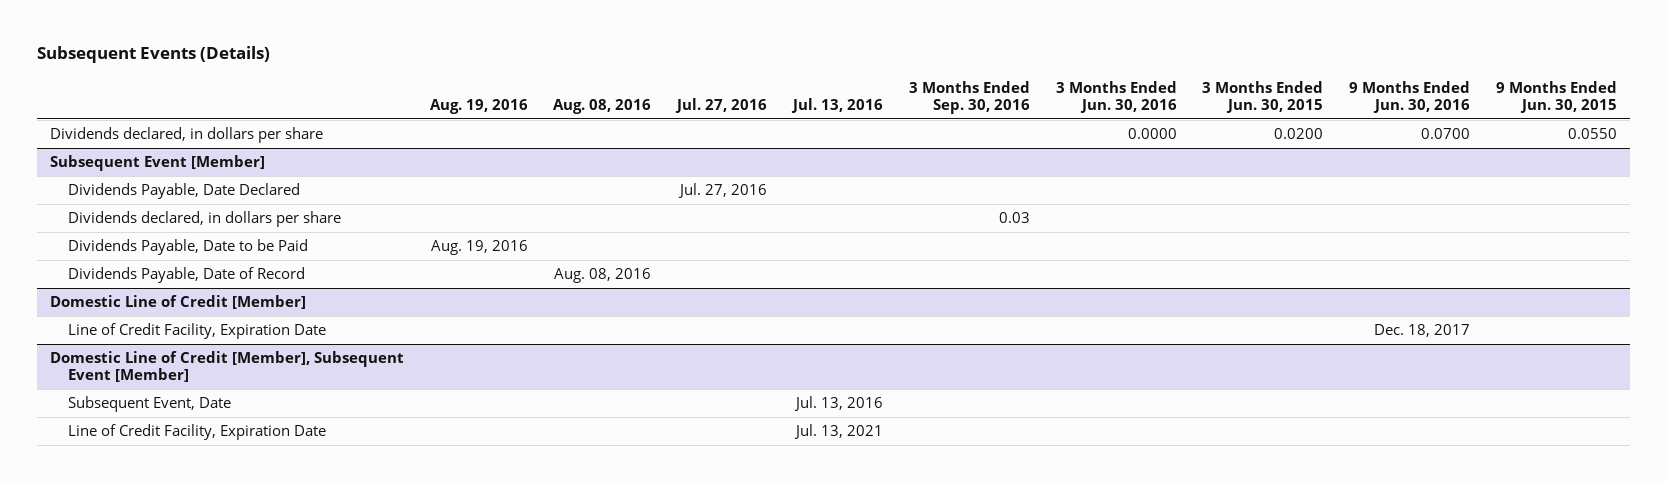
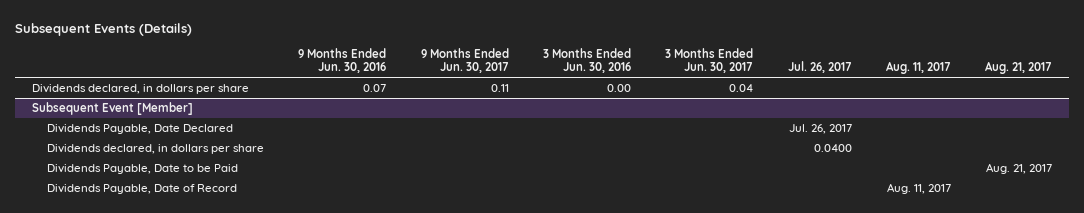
[429,98,528,114] Aug. 19, 2016 -> none
[553,98,652,114] Aug. 08, 2016 -> none
[675,97,768,113] Jul. 27, 2016 -> none
[790,97,883,113] Jul. 13, 2016 -> none
[908,80,1030,114] 3 Months Ended Sep. 30, 2016 -> none
[1202,80,1324,113] 3 Months Ended Jun. 30, 2015 -> none
[1495,80,1617,113] 9 Months Ended Jun. 30, 2015 -> none
none -> [420,48,509,74] 9 Months Ended Jun. 30, 2017
none -> [665,48,754,74] 3 Months Ended Jun. 30, 2017
none -> [787,61,852,74] Jul. 26, 2017
none -> [885,61,951,75] Aug. 11, 2017
none -> [985,61,1053,75] Aug. 21, 2017
[1127,128,1177,140] 0.0000 -> [606,84,631,93] 0.00
[1421,128,1471,140] 0.0700 -> [363,84,387,93] 0.07
[49,295,306,310] Domestic Line of Credit [Member] -> none
[67,323,326,340] Line of Credit Facility, Expiration Date -> none
[49,351,404,383] Domestic Line of Credit [Member], Subsequent Event [Member] -> none
[67,396,231,413] Subsequent Event, Date -> none
[67,424,326,441] Line of Credit Facility, Expiration Date -> none

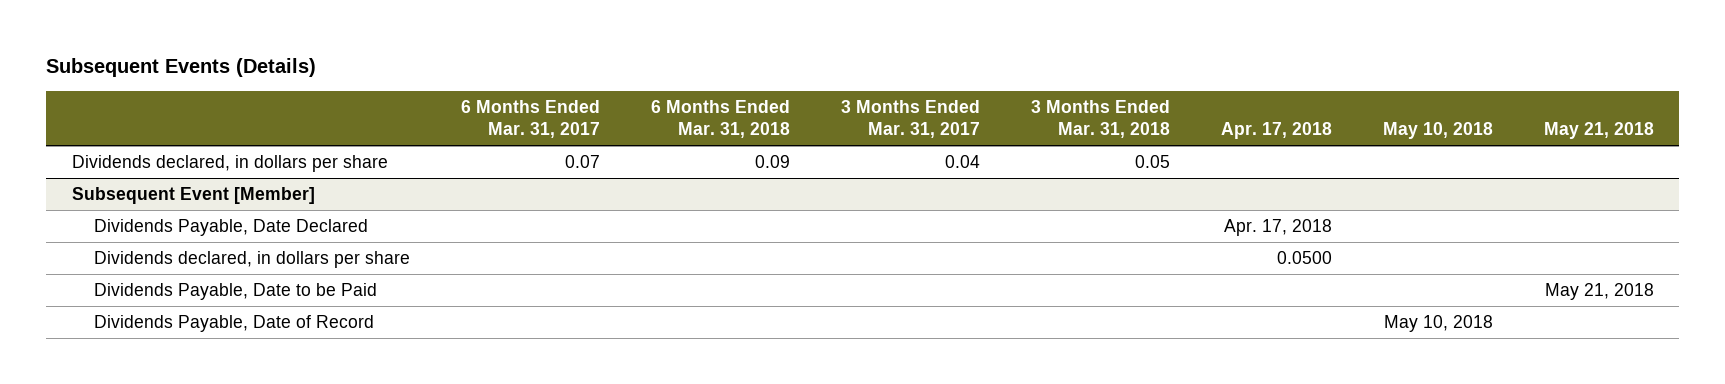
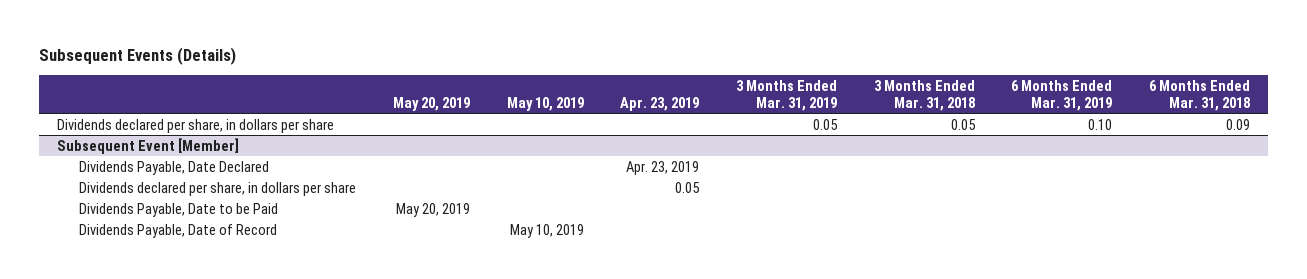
[461,99,601,139] 6 Months Ended Mar. 31, 2017 -> none
[841,99,981,139] 3 Months Ended Mar. 31, 2017 -> none
[1220,122,1332,140] Apr. 17, 2018 -> none
[1382,122,1493,140] May 10, 2018 -> none
[1543,122,1654,140] May 21, 2018 -> none
none -> [393,96,471,111] May 20, 2019
none -> [506,96,584,111] May 10, 2019
none -> [620,96,700,111] Apr. 23, 2019
none -> [735,80,837,111] 3 Months Ended Mar. 31, 2019
none -> [1011,80,1113,111] 6 Months Ended Mar. 31, 2019
[71,154,388,172] Dividends declared, in dollars per share -> [57,118,335,133] Dividends declared per share, in dollars per share
[94,250,411,268] Dividends declared, in dollars per share -> [79,181,357,196] Dividends declared per share, in dollars per share

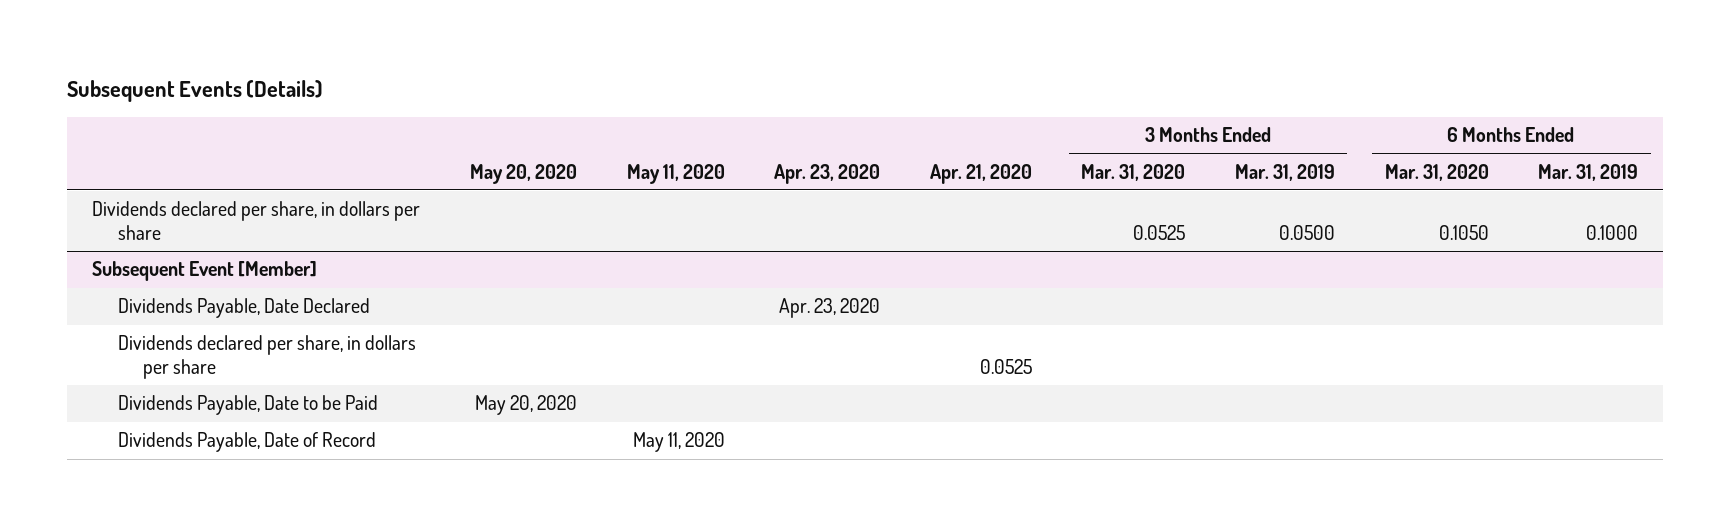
[393,96,471,111] May 20, 2019 -> none
[506,96,584,111] May 10, 2019 -> none
[620,96,700,111] Apr. 23, 2019 -> none
[873,80,975,111] 3 Months Ended Mar. 31, 2018 -> none
[1148,80,1250,111] 6 Months Ended Mar. 31, 2018 -> none
none -> [469,163,577,184] May 20, 2020
none -> [626,163,725,184] May 11, 2020
none -> [774,163,881,184] Apr. 23, 2020
none -> [929,163,1032,184] Apr. 21, 2020
none -> [1081,163,1186,181] Mar. 31, 2020
none -> [1384,163,1489,181] Mar. 31, 2020
[812,118,838,130] 0.05 -> [1278,225,1335,241] 0.0500
[1088,118,1113,130] 0.10 -> [1586,225,1639,241] 0.1000

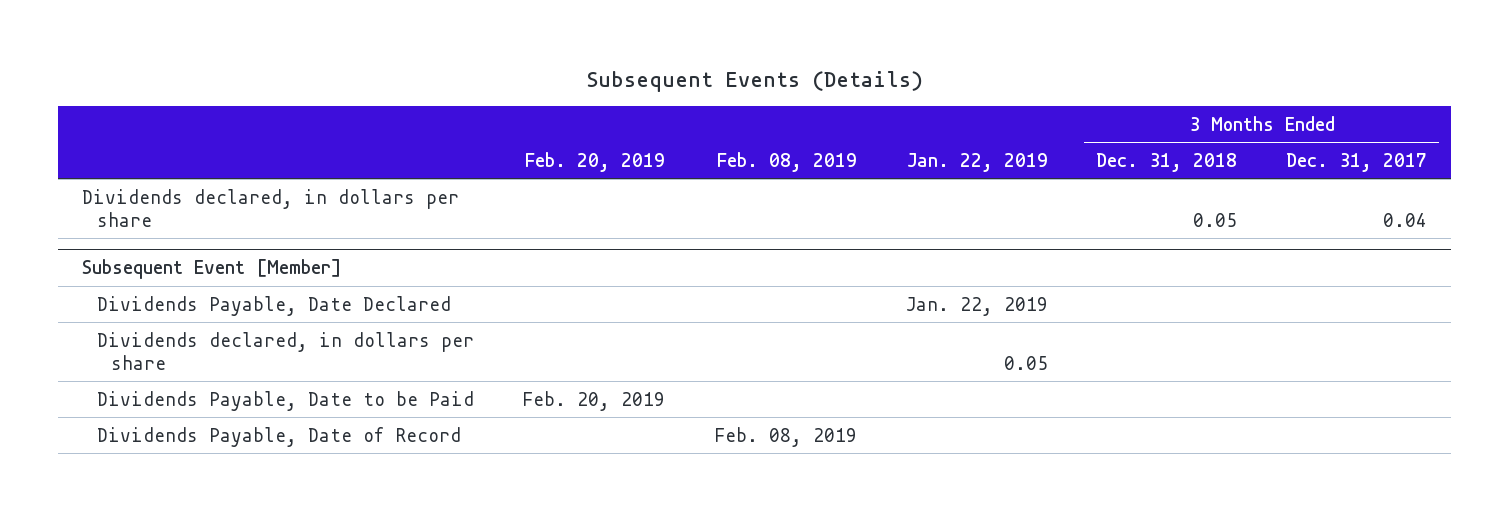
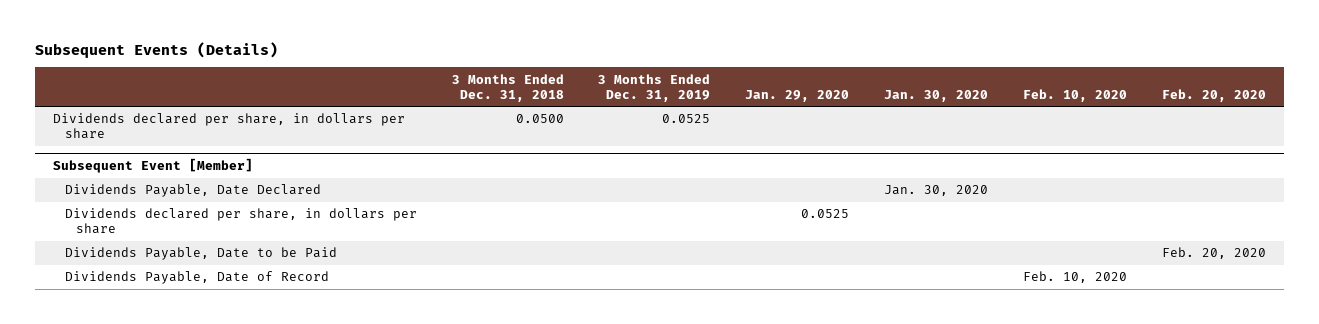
[525,151,666,172] Feb. 20, 2019 -> none
[717,151,858,172] Feb. 08, 2019 -> none
[906,152,1048,172] Jan. 22, 2019 -> none
[1285,152,1427,172] Dec. 31, 2017 -> none
none -> [598,73,711,102] 3 Months Ended Dec. 31, 2019
none -> [745,89,850,102] Jan. 29, 2020
none -> [884,89,989,102] Jan. 30, 2020
none -> [1023,88,1128,102] Feb. 10, 2020
none -> [1162,88,1267,102] Feb. 20, 2020
[82,188,460,227] Dividends declared, in dollars per share -> [52,113,405,140] Dividends declared per share, in dollars per share
[1193,212,1238,227] 0.05 -> [515,114,564,124] 0.0500
[96,331,474,370] Dividends declared, in dollars per share -> [64,208,417,235] Dividends declared per share, in dollars per share

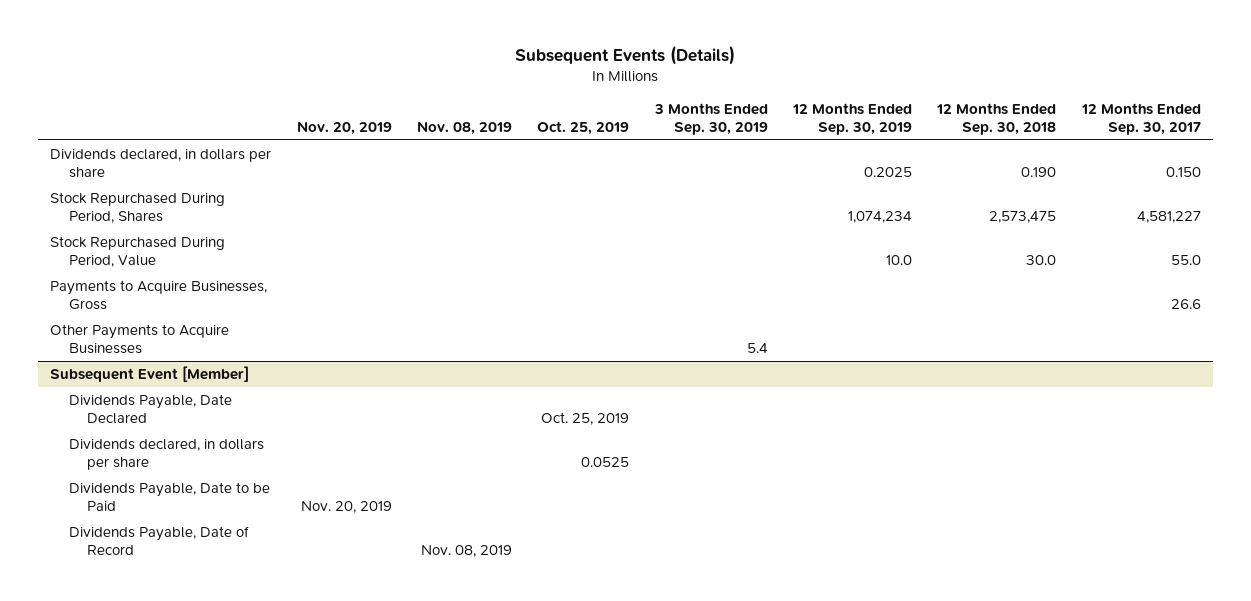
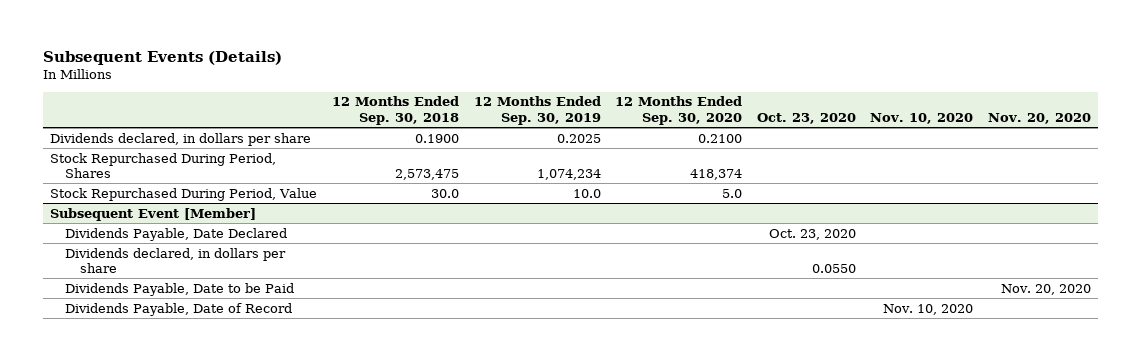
[296,121,392,135] Nov. 20, 2019 -> none
[416,121,512,135] Nov. 08, 2019 -> none
[537,120,630,135] Oct. 25, 2019 -> none
[653,103,768,135] 3 Months Ended Sep. 30, 2019 -> none
[1080,103,1201,135] 12 Months Ended Sep. 30, 2017 -> none
none -> [615,96,743,125] 12 Months Ended Sep. 30, 2020
none -> [756,112,856,124] Oct. 23, 2020
none -> [870,112,974,124] Nov. 10, 2020
none -> [987,112,1091,124] Nov. 20, 2020
[1021,166,1057,177] 0.190 -> [414,133,459,143] 0.1900
[50,280,268,310] Payments to Acquire Businesses, Gross -> none
[50,324,230,354] Other Payments to Acquire Businesses -> none

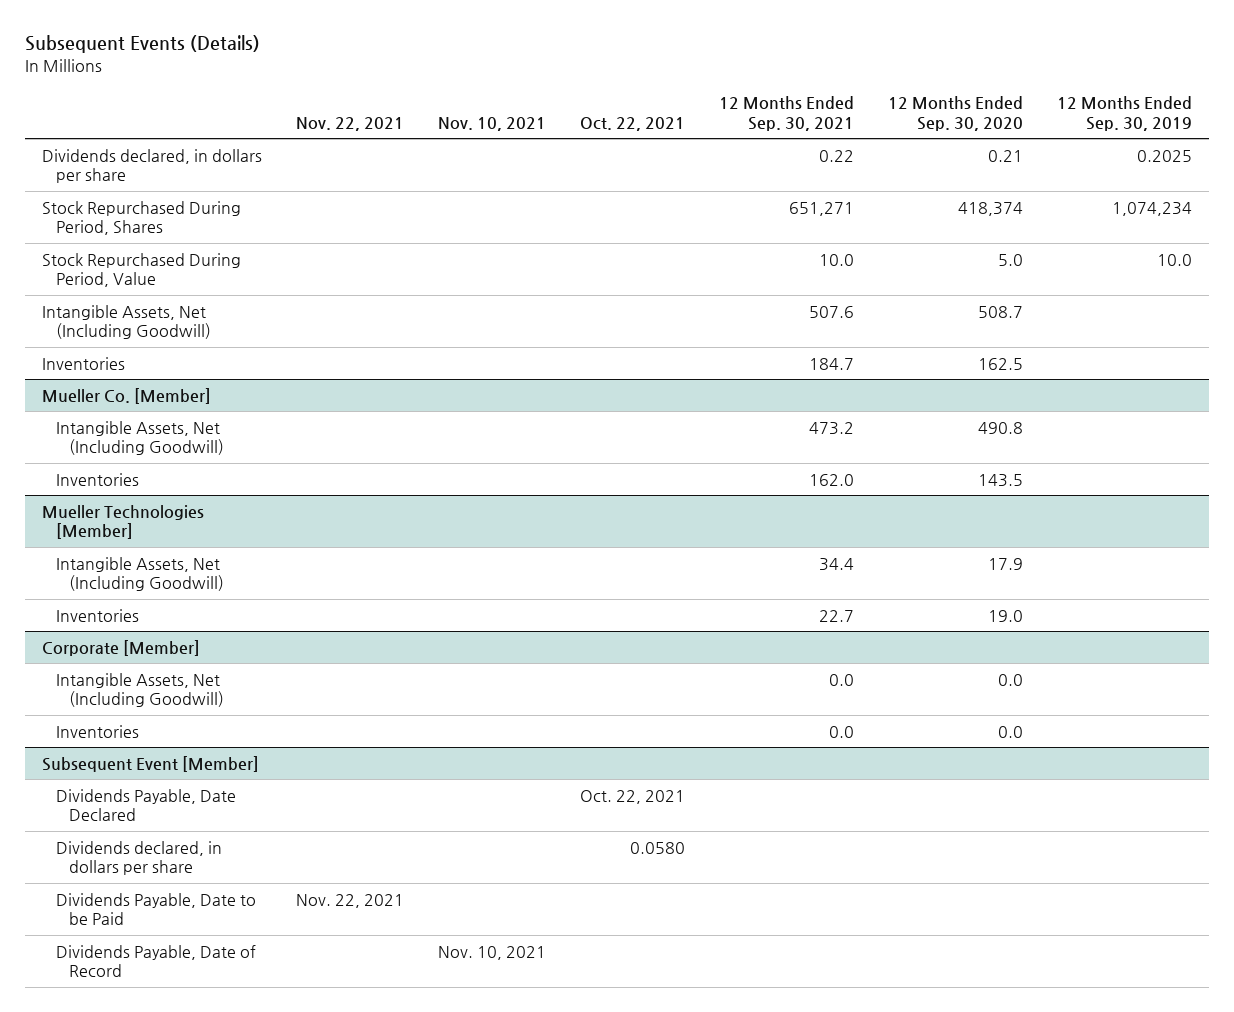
[331,96,459,125] 12 Months Ended Sep. 30, 2018 -> none
[756,112,856,124] Oct. 23, 2020 -> none
[870,112,974,124] Nov. 10, 2020 -> none
[987,112,1091,124] Nov. 20, 2020 -> none
none -> [296,116,405,131] Nov. 22, 2021
none -> [438,116,547,131] Nov. 10, 2021
none -> [580,116,686,131] Oct. 22, 2021
none -> [719,95,855,131] 12 Months Ended Sep. 30, 2021
[698,133,743,143] 0.2100 -> [988,149,1024,162] 0.21
none -> [42,304,211,340] Intangible Assets, Net (Including Goodwill)
none -> [42,356,126,370] Inventories
none -> [42,387,212,404] Mueller Co. [Member]
none -> [55,420,225,456] Intangible Assets, Net (Including Goodwill)
none -> [55,472,139,486] Inventories
none -> [42,504,205,540] Mueller Technologies [Member]
none -> [55,556,225,592] Intangible Assets, Net (Including Goodwill)
none -> [55,608,139,622] Inventories
none -> [42,639,201,656] Corporate [Member]
none -> [55,672,225,708] Intangible Assets, Net (Including Goodwill)
none -> [55,724,139,738] Inventories

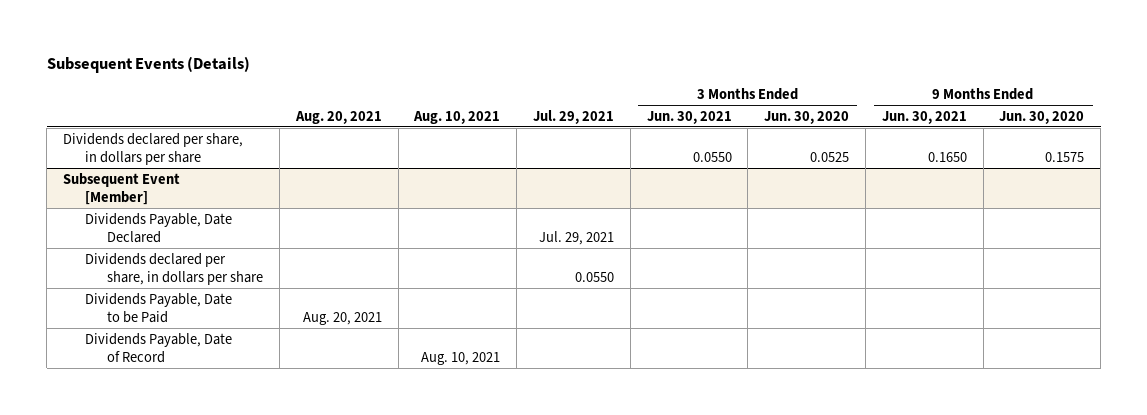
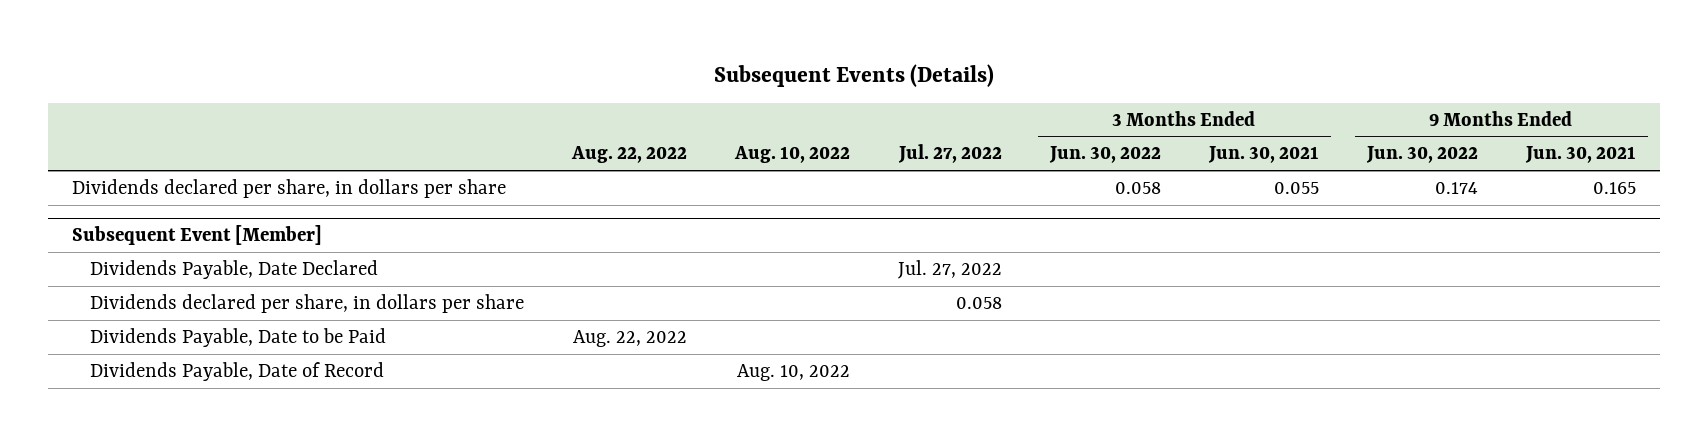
[294,110,382,124] Aug. 20, 2021 -> none
[413,110,501,124] Aug. 10, 2021 -> none
[532,109,614,124] Jul. 29, 2021 -> none
[764,110,850,124] Jun. 30, 2020 -> none
[999,110,1085,124] Jun. 30, 2020 -> none
none -> [570,146,687,164] Aug. 22, 2022
none -> [733,146,850,164] Aug. 10, 2022
none -> [897,144,1002,164] Jul. 27, 2022
none -> [1048,146,1161,164] Jun. 30, 2022
none -> [1365,146,1478,164] Jun. 30, 2022
[692,151,732,162] 0.0550 -> [1273,181,1319,194] 0.055
[927,151,967,162] 0.1650 -> [1592,181,1636,194] 0.165

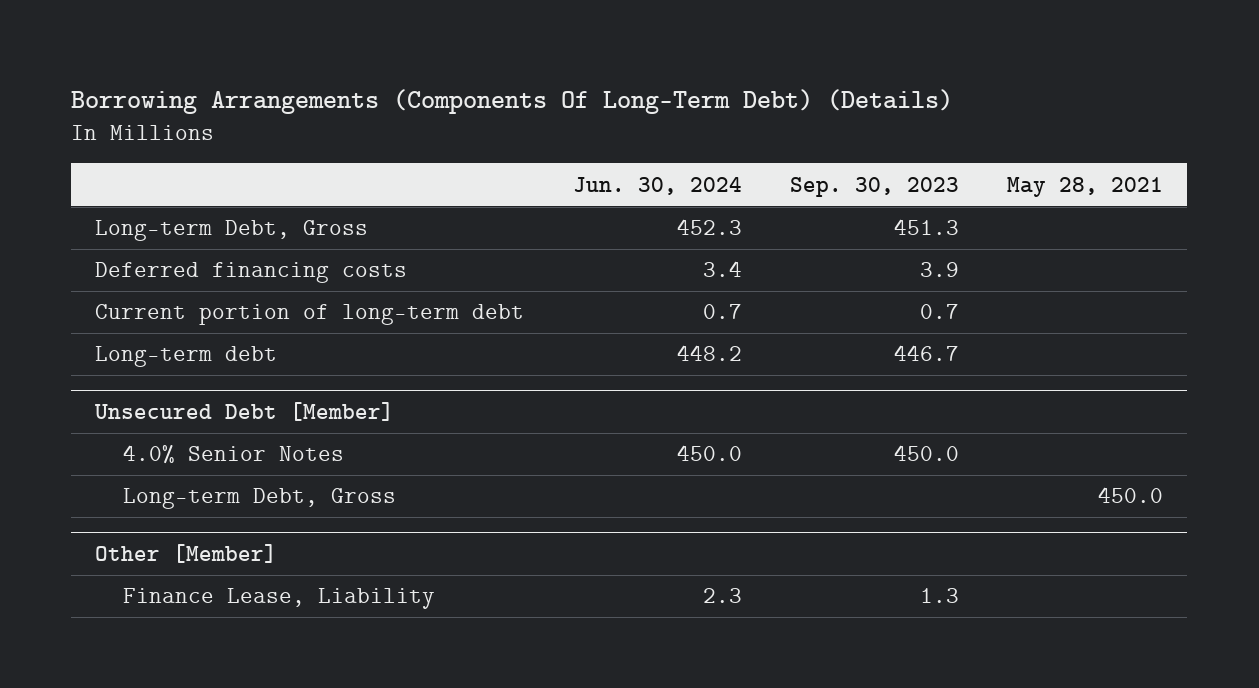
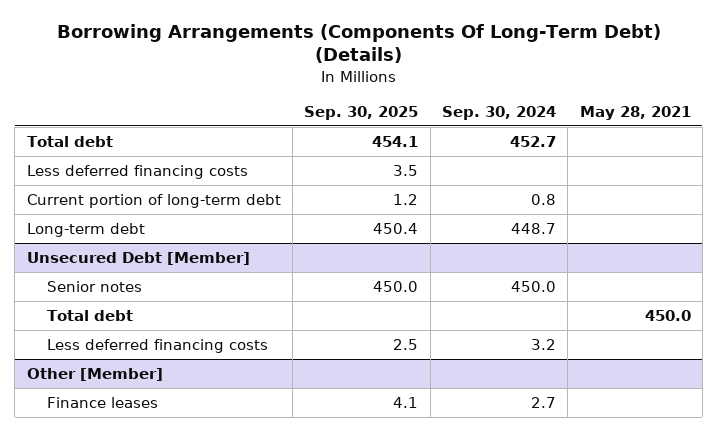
[572,176,742,195] Jun. 30, 2024 -> none
[790,176,960,197] Sep. 30, 2023 -> none
none -> [304,105,419,120] Sep. 30, 2025
none -> [441,105,556,120] Sep. 30, 2024
[95,220,369,242] Long-term Debt, Gross -> [26,135,113,147] Total debt
[95,262,408,284] Deferred financing costs -> [26,164,248,179] Less deferred financing costs
[122,445,344,465] 4.0% Senior Notes -> [46,280,142,292] Senior notes
[122,488,396,510] Long-term Debt, Gross -> [46,309,133,321] Total debt
none -> [46,338,268,353] Less deferred financing costs
[122,588,435,610] Finance Lease, Liability -> [46,396,158,408] Finance leases

